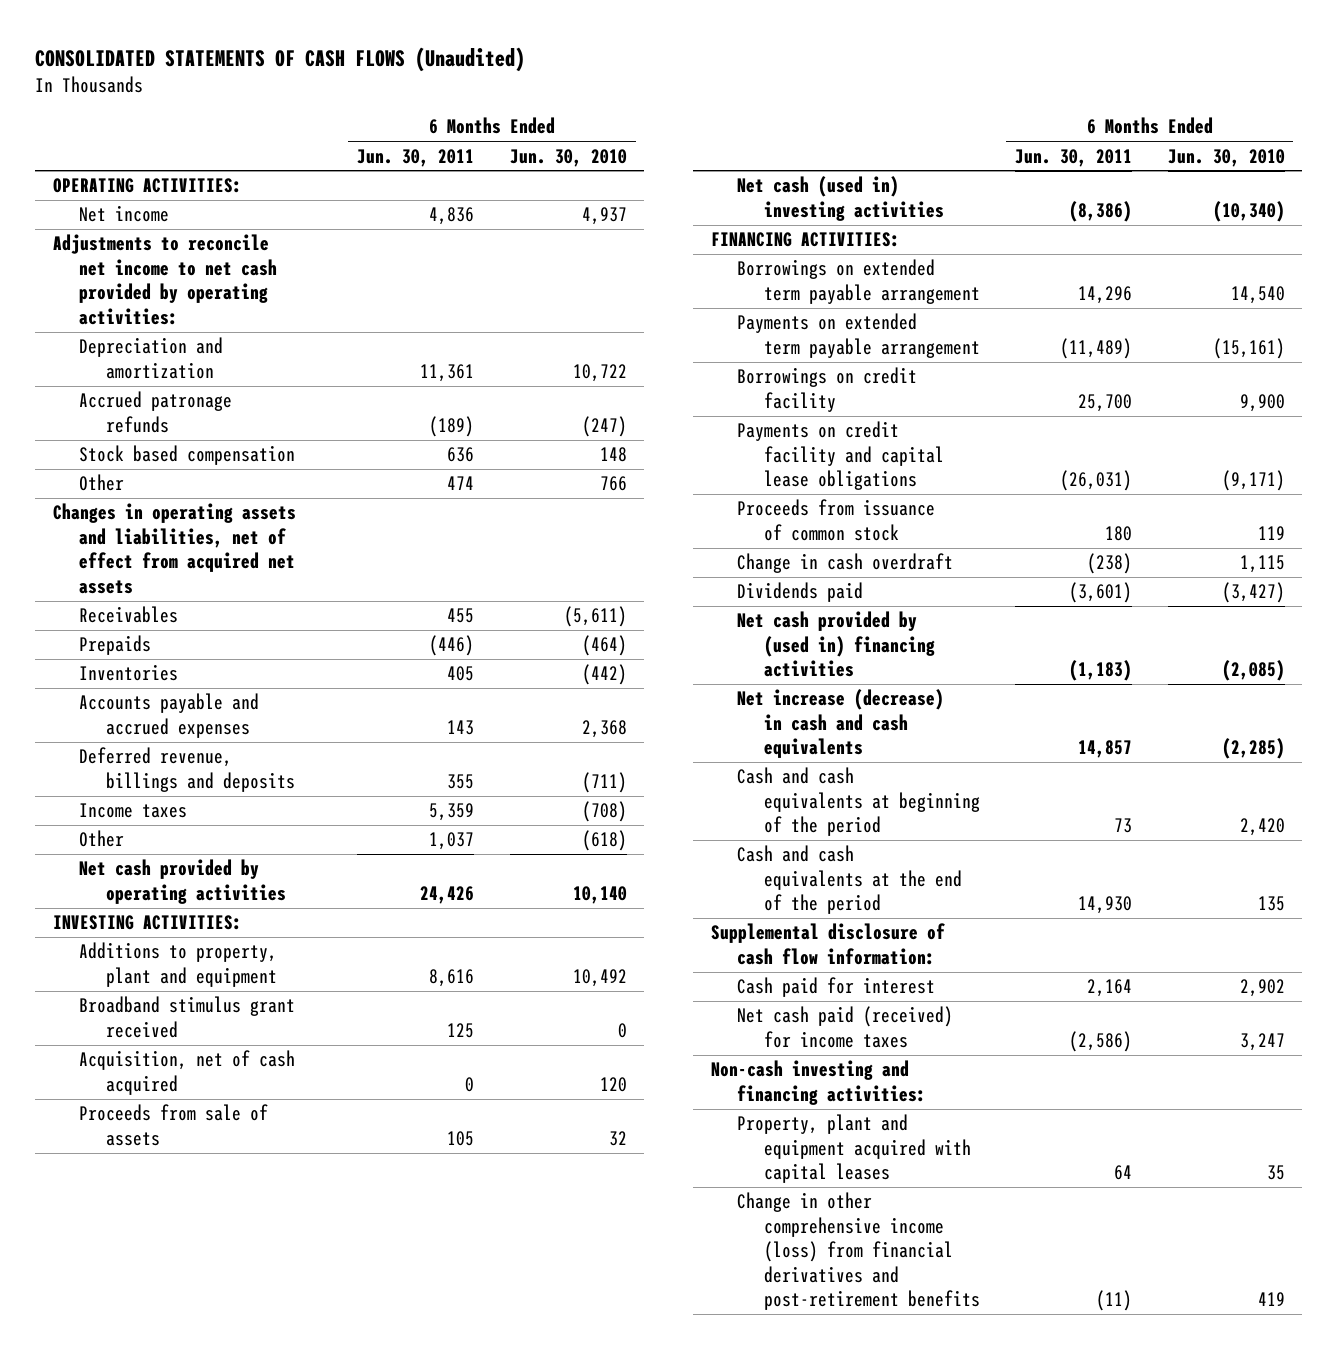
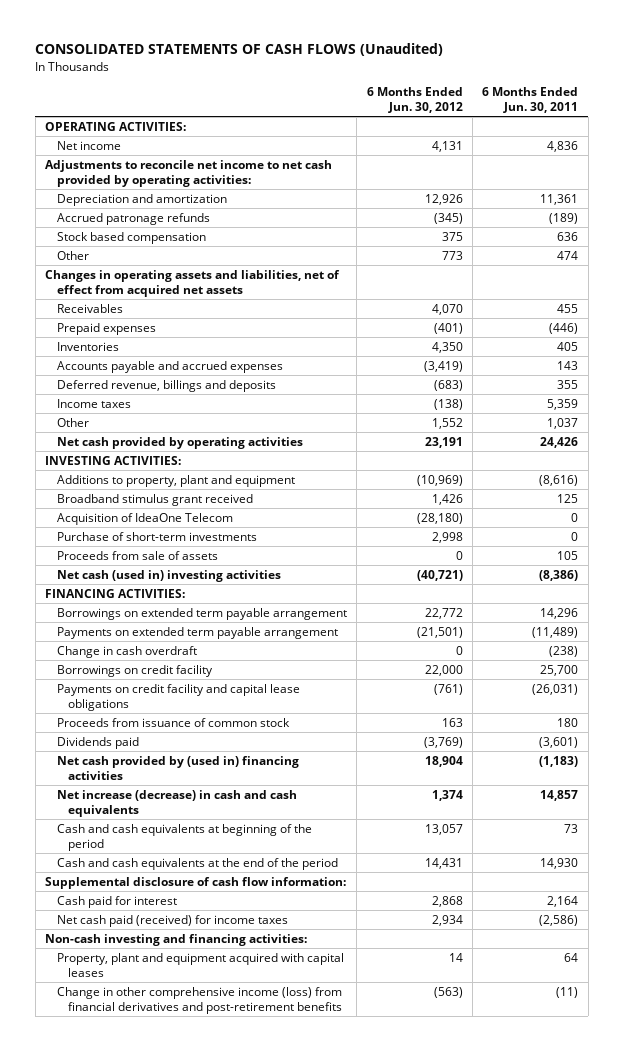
[509,148,627,167] Jun. 30, 2010 -> none
none -> [366,87,463,114] 6 Months Ended Jun. 30, 2012
[79,635,152,656] Prepaids -> [56,322,156,335] Prepaid expenses
[429,968,475,987] 8,616 -> [539,474,579,486] (8,616)
[79,1050,296,1095] Acquisition, net of cash acquired -> none
none -> [56,512,233,525] Acquisition of IdeaOne Telecom
none -> [56,531,257,541] Purchase of short-term investments
[737,553,954,574] Change in cash overdraft -> [56,645,197,658] Change in cash overdraft

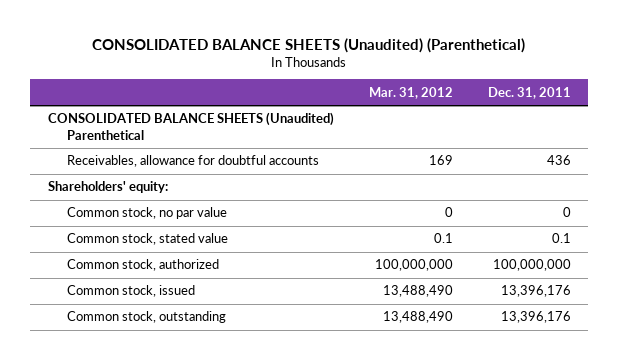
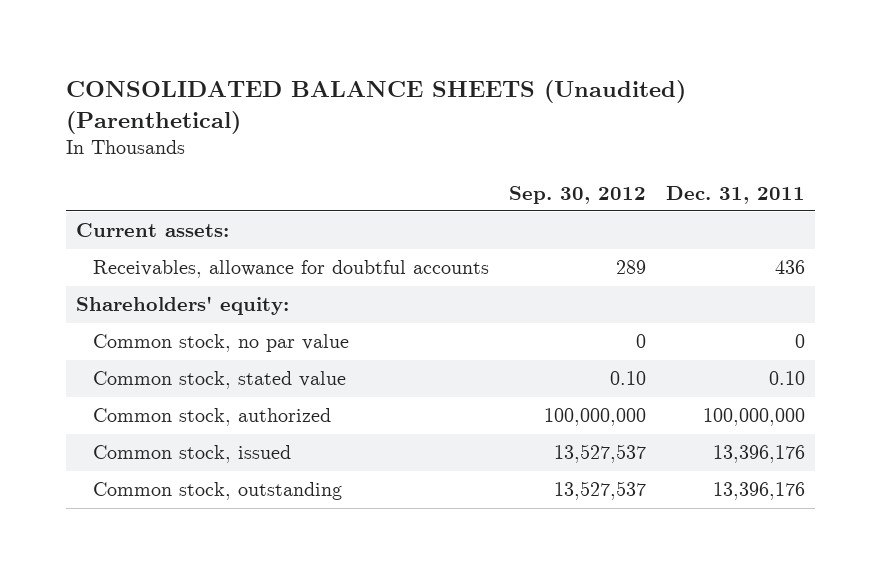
[368,86,453,99] Mar. 31, 2012 -> none
none -> [508,185,646,204] Sep. 30, 2012
[47,112,334,140] CONSOLIDATED BALANCE SHEETS (Unaudited) Parenthetical -> none
none -> [75,223,229,238] Current assets:
[551,233,571,244] 0.1 -> [768,371,805,386] 0.10

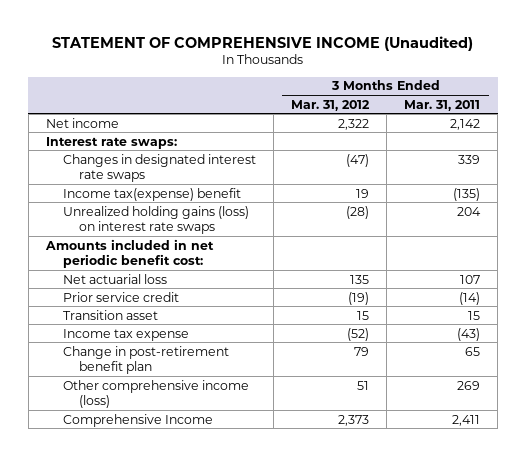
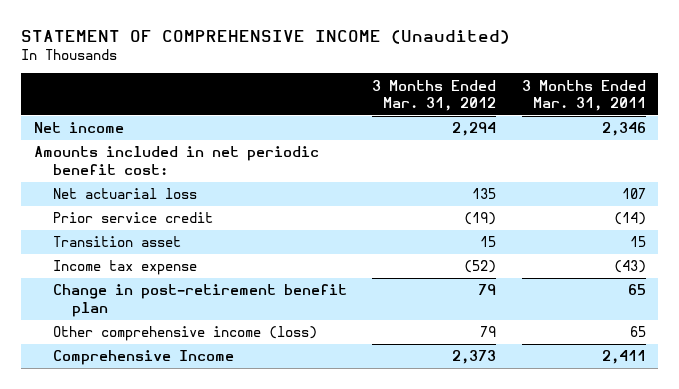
[46,136,178,149] Interest rate swaps: -> none
[62,153,256,182] Changes in designated interest rate swaps -> none
[62,187,241,201] Income tax(expense) benefit -> none
[62,205,249,234] Unrealized holding gains (loss) on interest rate swaps -> none
[337,118,369,130] 2,322 -> [452,122,497,137] 2,294
[450,118,481,130] 2,142 -> [601,122,646,137] 2,346
[356,380,369,390] 51 -> [480,326,497,338] 79
[457,380,481,390] 269 -> [629,326,646,338] 65

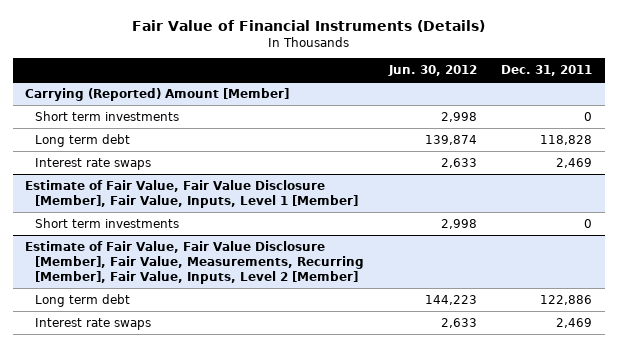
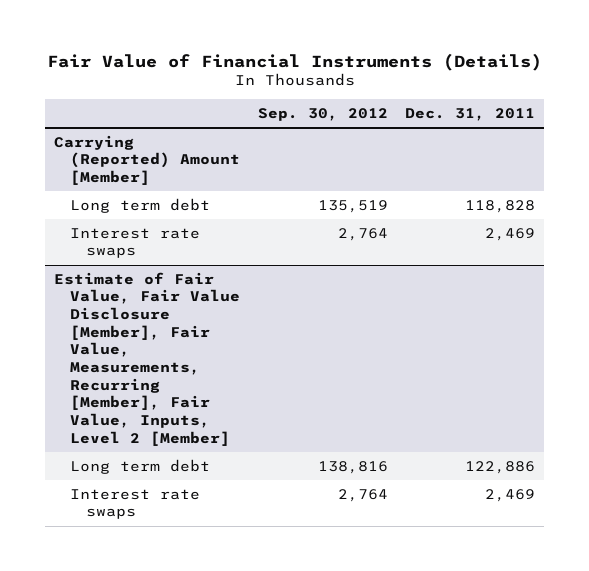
[387,65,477,77] Jun. 30, 2012 -> none
none -> [257,107,388,121] Sep. 30, 2012
[35,110,180,121] Short term investments -> none
[25,179,359,208] Estimate of Fair Value, Fair Value Disclosure [Member], Fair Value, Inputs, Level 1 [Member] -> none
[35,217,180,228] Short term investments -> none

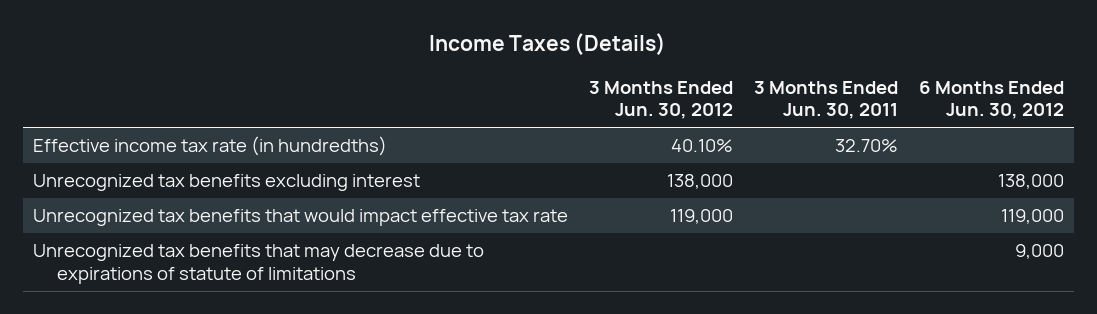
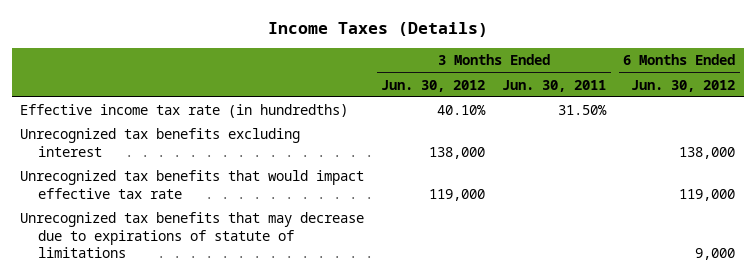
[834,139,898,153] 32.70% -> [558,105,608,116] 31.50%

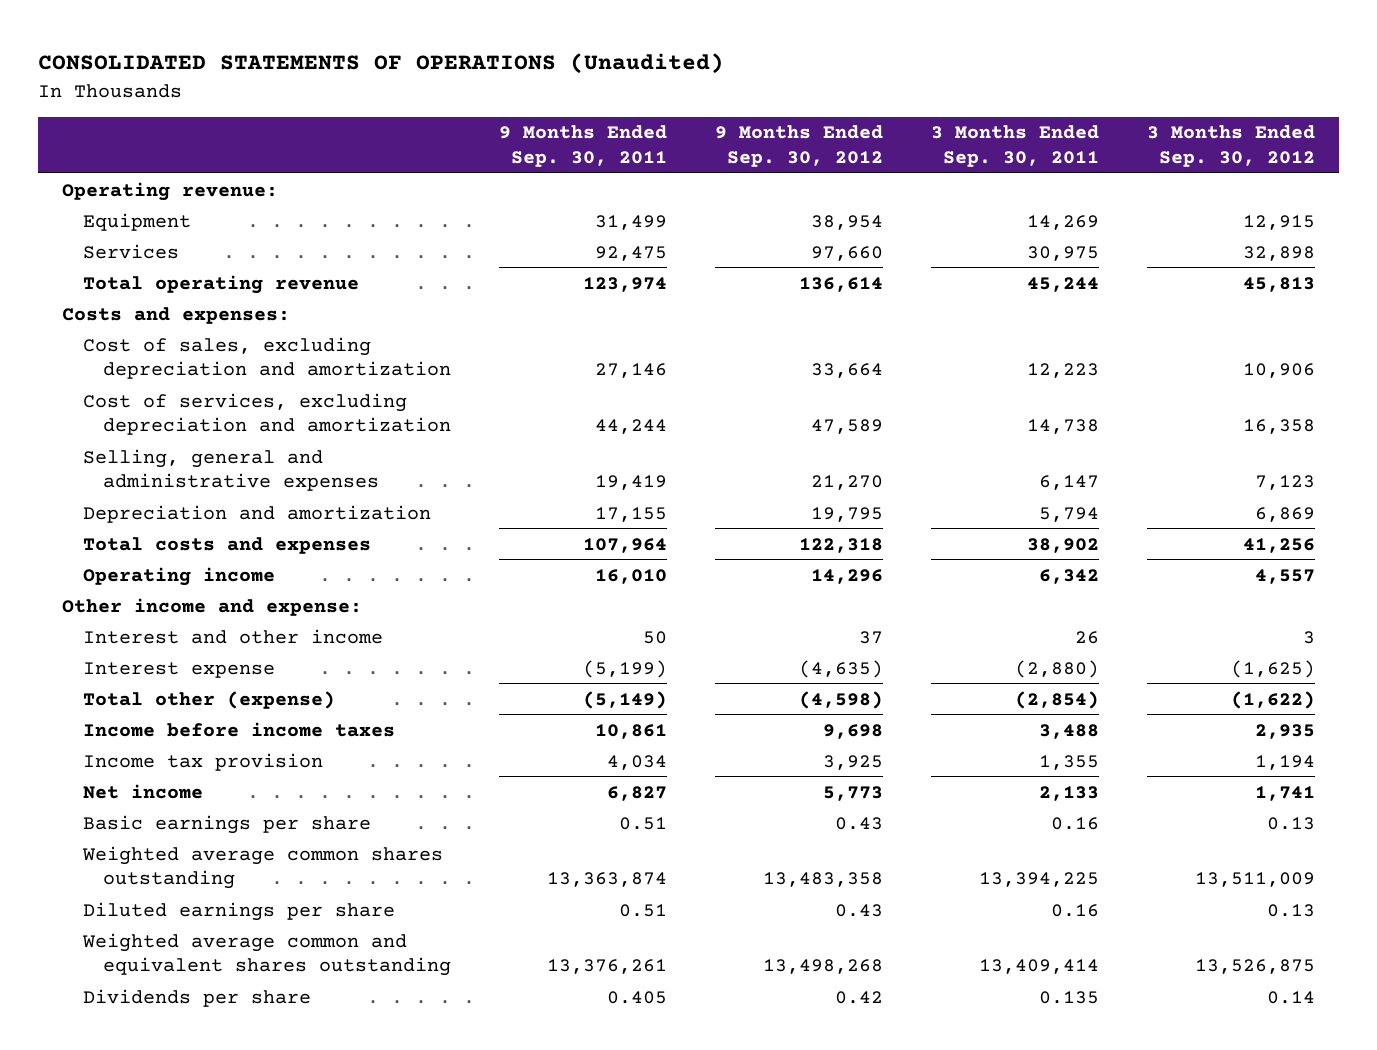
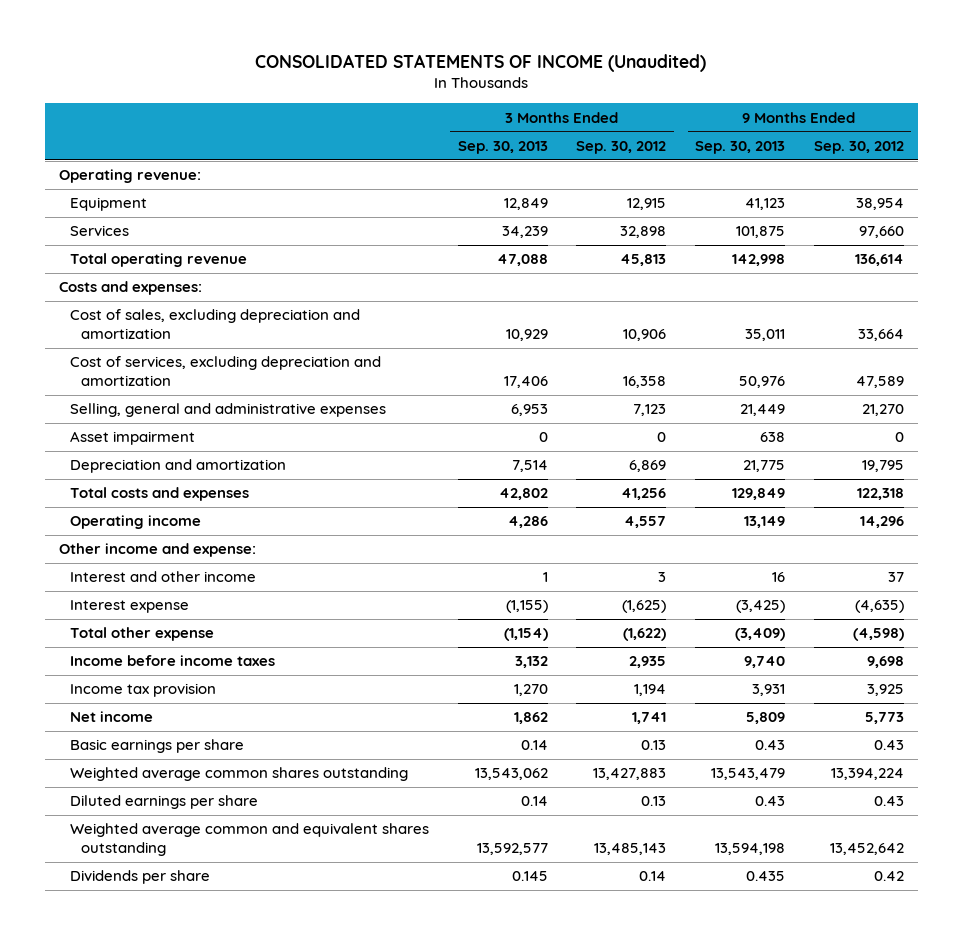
[38,53,725,75] CONSOLIDATED STATEMENTS OF OPERATIONS (Unaudited) -> [255,54,707,73] CONSOLIDATED STATEMENTS OF INCOME (Unaudited)
[499,125,668,167] 9 Months Ended Sep. 30, 2011 -> none
[931,125,1100,167] 3 Months Ended Sep. 30, 2011 -> none
none -> [457,141,548,155] Sep. 30, 2013
none -> [695,141,786,155] Sep. 30, 2013
none -> [69,431,195,446] Asset impairment
[82,690,335,709] Total other (expense) -> [69,627,214,642] Total other expense
[763,872,884,888] 13,483,358 -> [830,768,904,781] 13,394,224
[1195,872,1316,888] 13,511,009 -> [593,768,667,781] 13,427,883
[763,959,884,975] 13,498,268 -> [829,842,904,855] 13,452,642
[1195,959,1316,975] 13,526,875 -> [594,842,667,855] 13,485,143

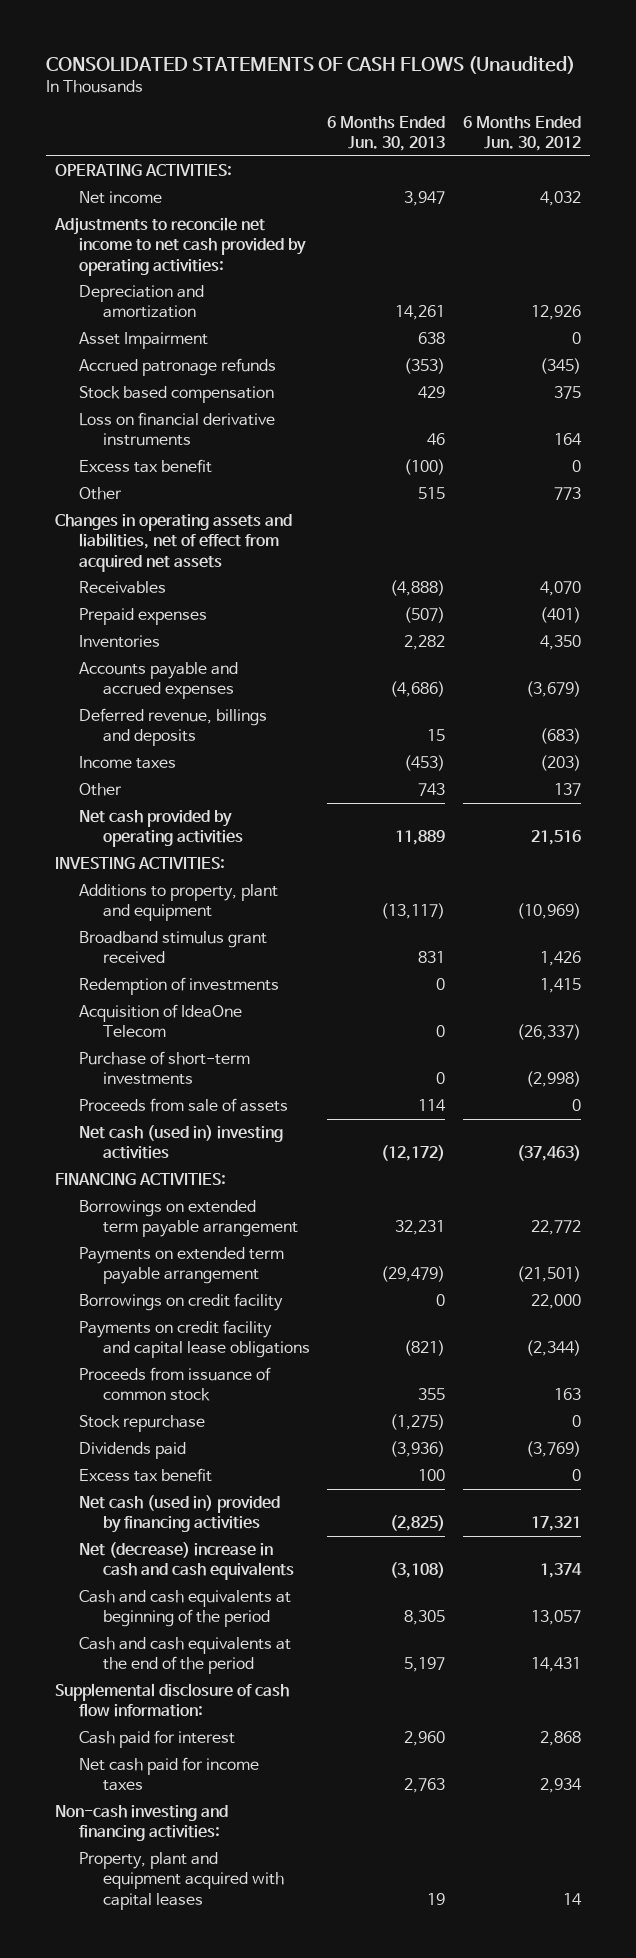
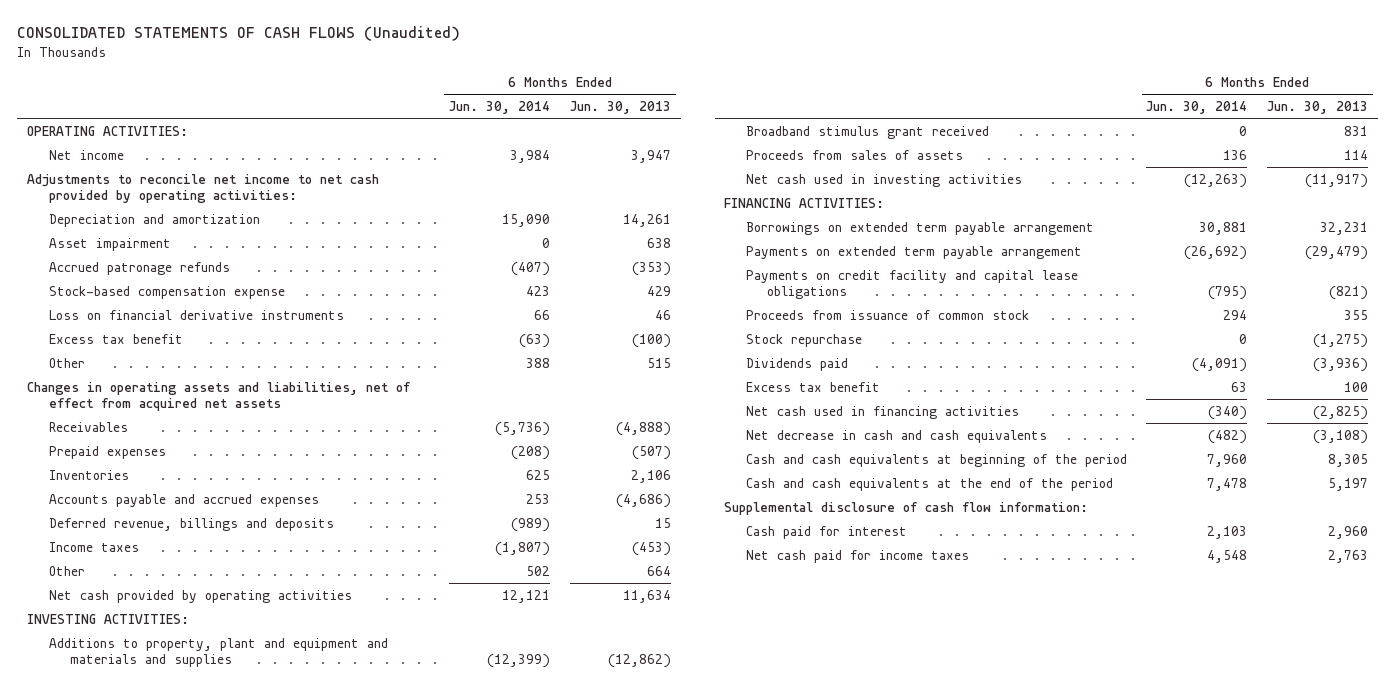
[463,115,582,152] 6 Months Ended Jun. 30, 2012 -> none
none -> [449,101,551,115] Jun. 30, 2014
[78,332,208,350] Asset Impairment -> [48,237,171,251] Asset impairment
[78,386,274,404] Stock based compensation -> [48,285,285,299] Stock-based compensation expense
[404,635,446,651] 2,282 -> [630,469,671,483] 2,106
[418,783,446,797] 743 -> [646,565,671,576] 664
[395,830,446,846] 11,889 -> [622,589,671,603] 11,634
[78,884,278,922] Additions to property, plant and equipment -> [48,637,388,668] Additions to property, plant and equipment and materials and supplies
[381,903,446,920] (13,117) -> [607,654,671,669] (12,862)
[78,977,279,996] Redemption of investments -> none
[78,1004,242,1038] Acquisition of IdeaOne Telecom -> none
[78,1051,250,1086] Purchase of short-term investments -> none
[78,1098,288,1113] Proceeds from sale of assets -> [745,149,963,160] Proceeds from sales of assets
[78,1125,283,1160] Net cash (used in) investing activities -> [745,173,1022,187] Net cash used in investing activities
[381,1145,446,1162] (12,172) -> [1305,173,1369,188] (11,917)
[78,1293,283,1312] Borrowings on credit facility -> none
[78,1495,280,1534] Net cash (used in) provided by financing activities -> [745,405,1019,419] Net cash used in financing activities
[78,1542,294,1581] Net (decrease) increase in cash and cash equivalents -> [745,429,1047,443] Net decrease in cash and cash equivalents
[54,1805,228,1842] Non-cash investing and financing activities: -> none
[78,1852,284,1910] Property, plant and equipment acquired with capital leases -> none

